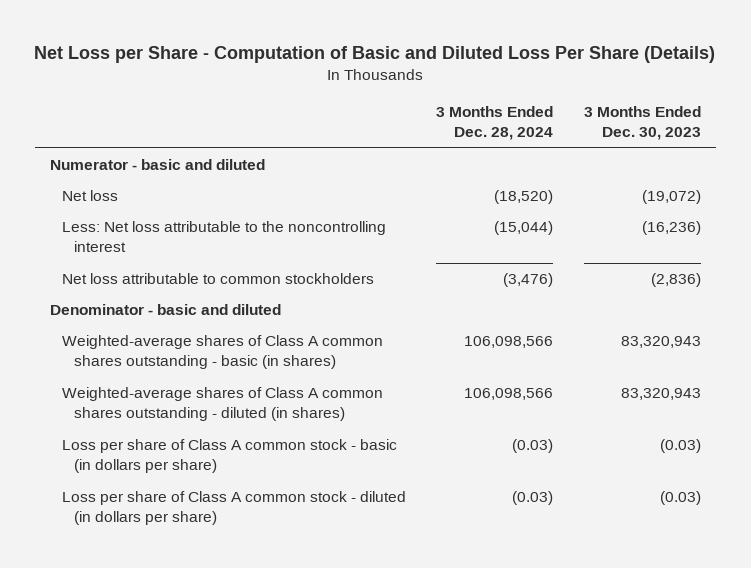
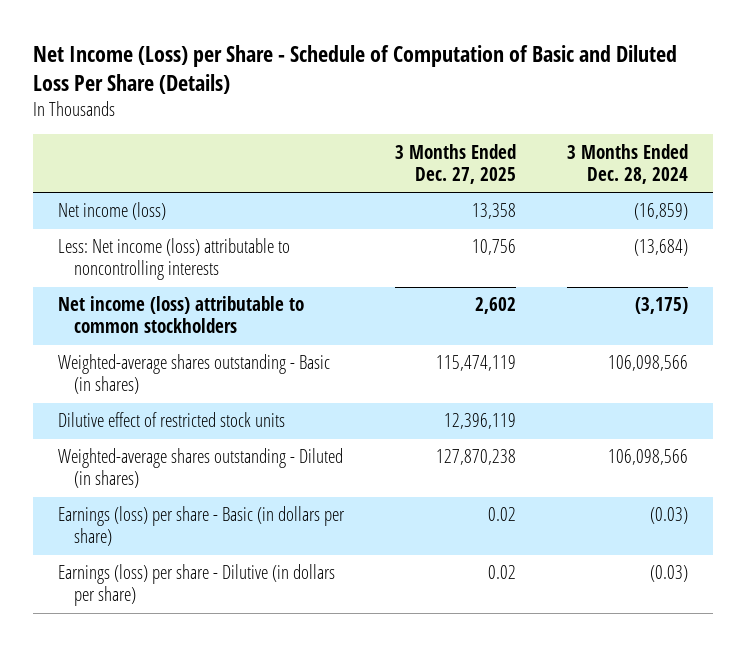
[34,45,716,63] Net Loss per Share - Computation of Basic and Diluted Loss Per Share (Details) -> [32,44,677,94] Net Income (Loss) per Share - Schedule of Computation of Basic and Diluted Loss Per Share (Details)
[583,106,701,141] 3 Months Ended Dec. 30, 2023 -> none
none -> [395,143,517,184] 3 Months Ended Dec. 27, 2025
[49,159,265,171] Numerator - basic and diluted -> none
[49,304,281,316] Denominator - basic and diluted -> none
[62,190,119,202] Net loss -> [58,202,167,221] Net income (loss)
[494,190,554,205] (18,520) -> [633,203,688,221] (16,859)
[62,221,387,253] Less: Net loss attributable to the noncontrolling interest -> [58,238,291,281] Less: Net income (loss) attributable to noncontrolling interests
[494,221,554,236] (15,044) -> [633,239,688,257] (13,684)
[62,273,375,285] Net loss attributable to common stockholders -> [58,296,305,334] Net income (loss) attributable to common stockholders
[503,273,554,288] (3,476) -> [634,297,688,315] (3,175)
[62,335,384,370] Weighted-average shares of Class A common shares outstanding - basic (in shares) -> [58,354,331,395] Weighted-average shares outstanding - Basic (in shares)
none -> [58,412,286,428] Dilutive effect of restricted stock units
[62,387,384,422] Weighted-average shares of Class A common shares outstanding - diluted (in shares) -> [58,448,344,489] Weighted-average shares outstanding - Diluted (in shares)
[62,439,398,474] Loss per share of Class A common stock - basic (in dollars per share) -> [58,506,346,547] Earnings (loss) per share - Basic (in dollars per share)
[62,491,407,526] Loss per share of Class A common stock - diluted (in dollars per share) -> [58,564,336,607] Earnings (loss) per share - Dilutive (in dollars per share)

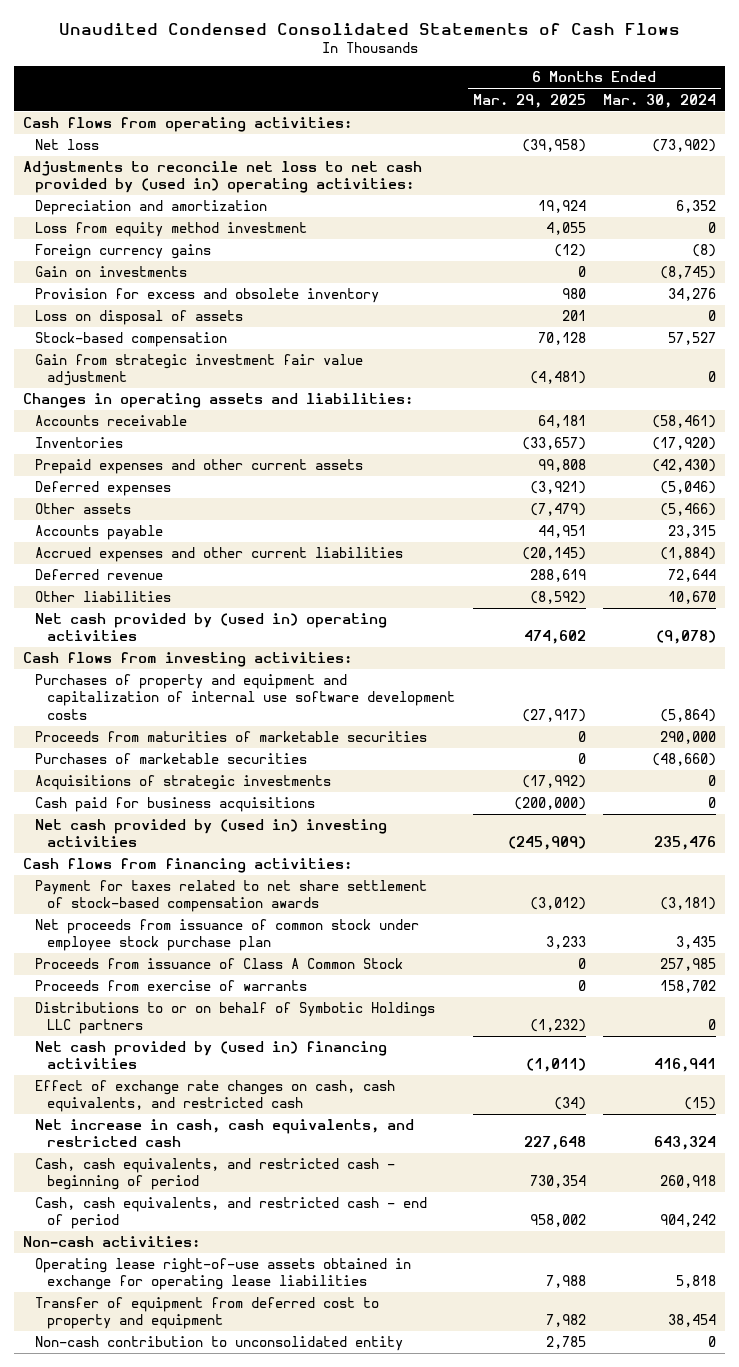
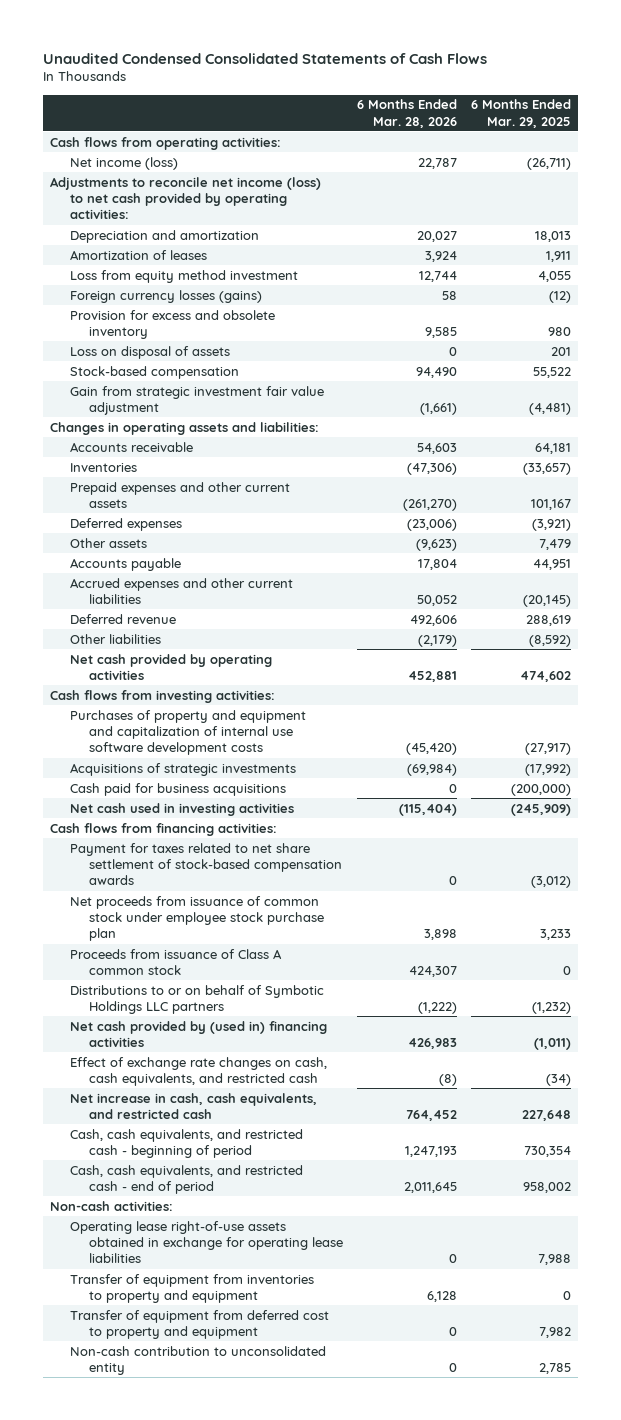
[603,93,717,108] Mar. 30, 2024 -> none
none -> [356,99,457,128] 6 Months Ended Mar. 28, 2026
[35,139,100,151] Net loss -> [69,156,178,170] Net income (loss)
[521,139,586,153] (39,958) -> [526,157,571,170] (26,711)
[23,161,423,194] Adjustments to reconcile net loss to net cash provided by (used in) operating activities: -> [50,176,322,220] Adjustments to reconcile net income (loss) to net cash provided by operating activities:
[537,200,586,214] 19,924 -> [534,230,571,242] 18,013
none -> [69,249,207,260] Amortization of leases
[35,266,188,278] Gain on investments -> none
[35,244,212,260] Foreign currency gains -> [69,289,262,303] Foreign currency losses (gains)
[537,332,586,346] 70,128 -> [532,366,571,378] 55,522
[537,459,586,473] 99,808 -> [530,498,571,510] 101,167
[529,503,586,517] (7,479) -> [538,538,571,550] 7,479
[35,613,388,642] Net cash provided by (used in) operating activities -> [69,653,272,680] Net cash provided by operating activities
[35,731,428,743] Proceeds from maturities of marketable securities -> none
[35,753,308,765] Purchases of marketable securities -> none
[35,819,388,848] Net cash provided by (used in) investing activities -> [69,802,294,816] Net cash used in investing activities
[35,980,308,992] Proceeds from exercise of warrants -> none
[35,958,404,970] Proceeds from issuance of Class A Common Stock -> [69,948,282,975] Proceeds from issuance of Class A common stock
none -> [69,1273,314,1303] Transfer of equipment from inventories to property and equipment

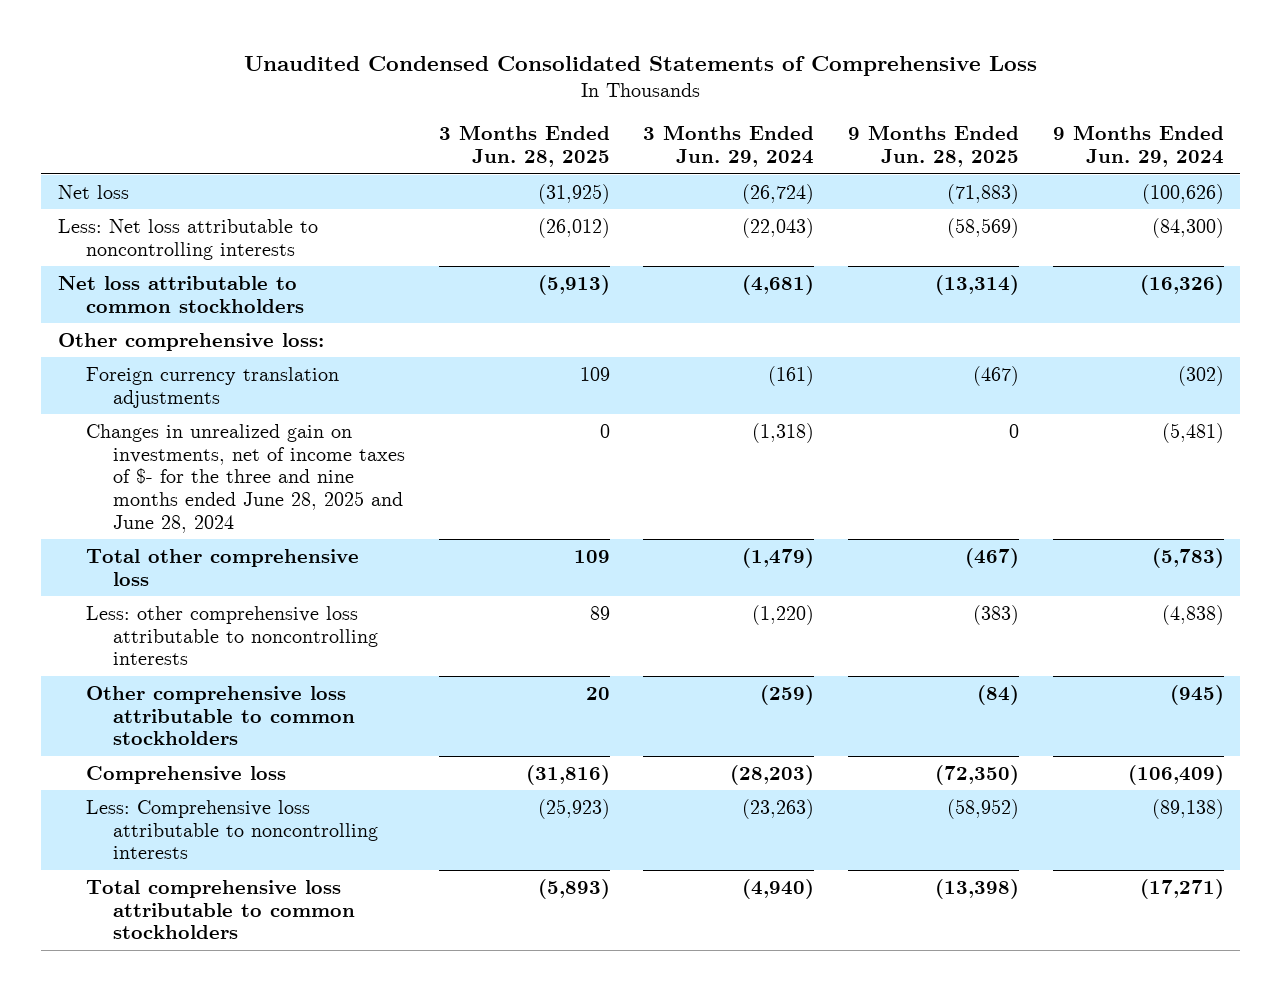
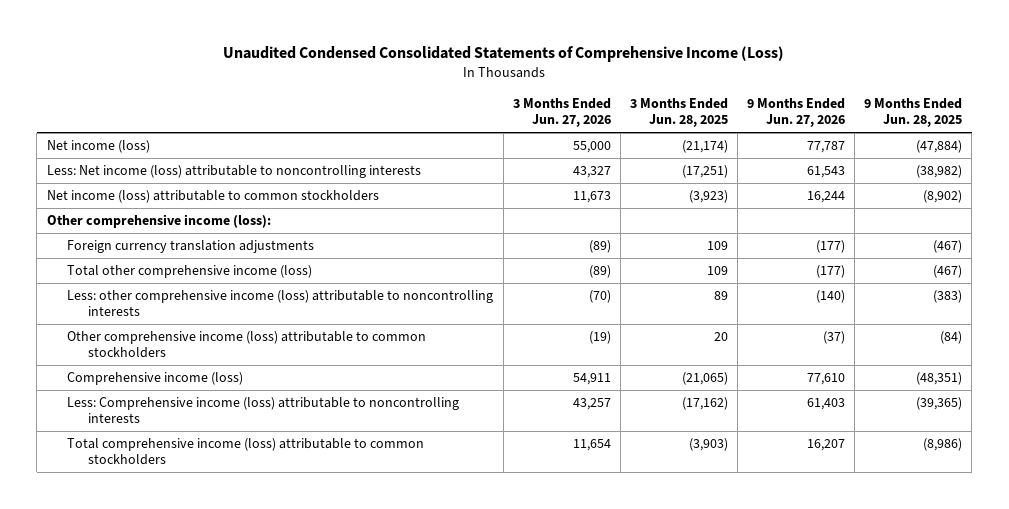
[243,56,1037,77] Unaudited Condensed Consolidated Statements of Comprehensive Loss -> [223,46,785,63] Unaudited Condensed Consolidated Statements of Comprehensive Income (Loss)
[643,125,815,168] 3 Months Ended Jun. 29, 2024 -> none
[1052,125,1224,168] 9 Months Ended Jun. 29, 2024 -> none
none -> [512,98,611,128] 3 Months Ended Jun. 27, 2026
none -> [747,98,846,128] 9 Months Ended Jun. 27, 2026
[58,184,130,199] Net loss -> [46,140,150,154] Net income (loss)
[537,183,610,204] (31,925) -> [681,140,728,154] (21,174)
[947,183,1020,204] (71,883) -> [916,140,963,154] (47,884)
[58,218,319,260] Less: Net loss attributable to noncontrolling interests -> [46,165,421,179] Less: Net income (loss) attributable to noncontrolling interests
[537,217,610,238] (26,012) -> [681,165,728,179] (17,251)
[947,217,1020,238] (58,569) -> [916,165,963,179] (38,982)
[58,275,304,313] Net loss attributable to common stockholders -> [46,190,379,204] Net income (loss) attributable to common stockholders
[537,274,610,295] (5,913) -> [688,190,728,204] (3,923)
[935,274,1020,295] (13,314) -> [923,190,963,204] (8,902)
[58,332,325,351] Other comprehensive loss: -> [46,214,271,229] Other comprehensive income (loss):
[85,423,406,533] Changes in unrealized gain on investments, net of income taxes of $- for the three and nine months ended June 28, 2025 and June 28, 2024 -> none
[85,548,359,586] Total other comprehensive loss -> [67,265,313,279] Total other comprehensive income (loss)
[85,605,379,666] Less: other comprehensive loss attributable to noncontrolling interests -> [67,290,494,317] Less: other comprehensive income (loss) attributable to noncontrolling interests
[85,685,356,746] Other comprehensive loss attributable to common stockholders -> [67,331,427,359] Other comprehensive income (loss) attributable to common stockholders
[85,765,286,784] Comprehensive loss -> [67,372,244,386] Comprehensive income (loss)
[525,764,610,785] (31,816) -> [681,372,728,386] (21,065)
[935,764,1020,785] (72,350) -> [916,372,963,386] (48,351)
[85,799,379,860] Less: Comprehensive loss attributable to noncontrolling interests -> [67,397,460,424] Less: Comprehensive income (loss) attributable to noncontrolling interests
[537,798,610,819] (25,923) -> [681,397,728,411] (17,162)
[947,798,1020,819] (58,952) -> [916,397,963,411] (39,365)
[85,879,356,940] Total comprehensive loss attributable to common stockholders -> [67,438,425,466] Total comprehensive income (loss) attributable to common stockholders
[537,878,610,899] (5,893) -> [688,438,728,452] (3,903)
[935,878,1020,899] (13,398) -> [923,438,963,452] (8,986)

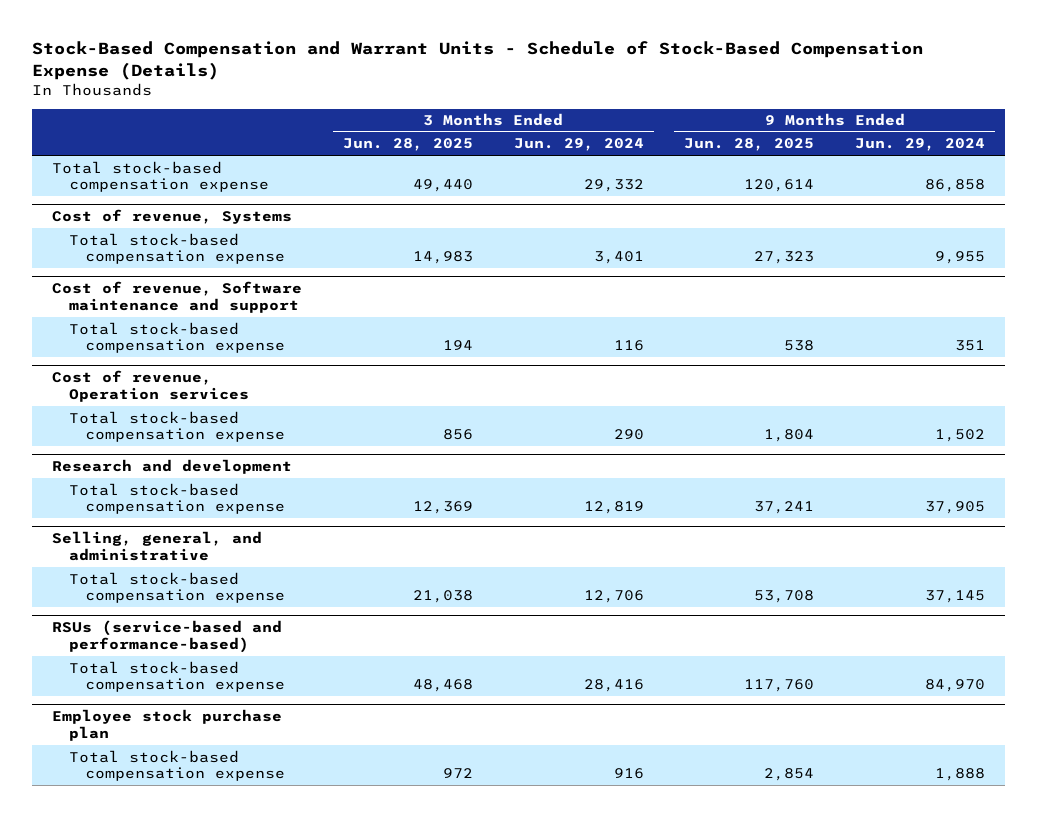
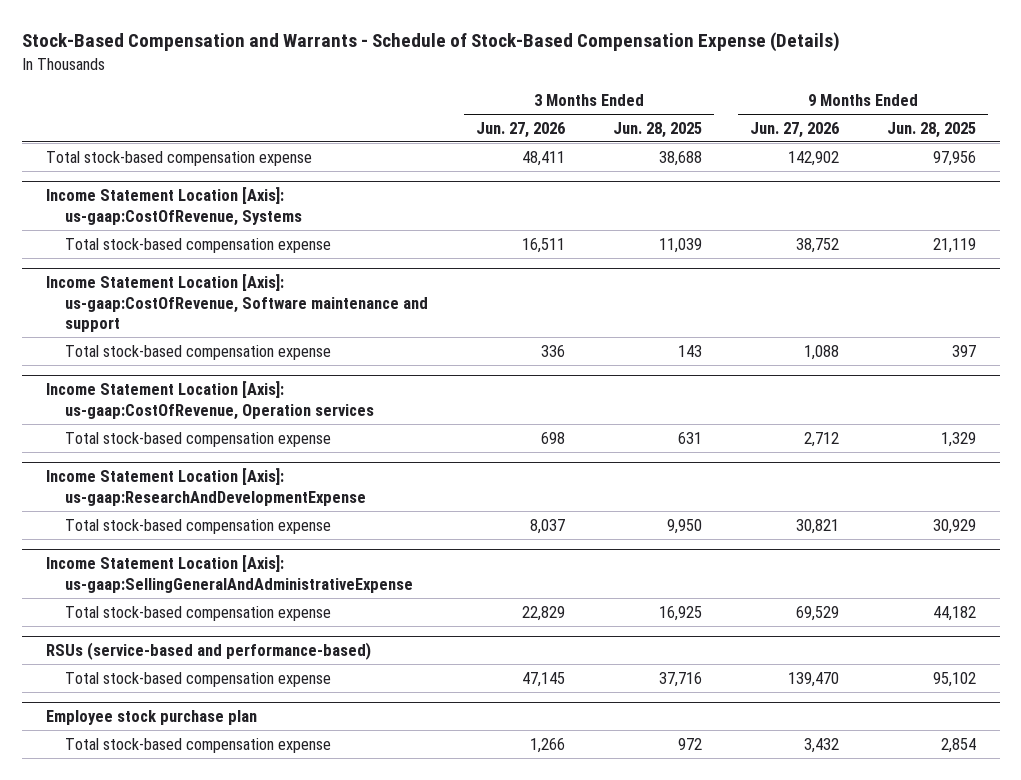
[32,40,924,80] Stock-Based Compensation and Warrant Units - Schedule of Stock-Based Compensation Expense (Details) -> [21,32,840,53] Stock-Based Compensation and Warrants - Schedule of Stock-Based Compensation Expense (Details)
[513,138,644,152] Jun. 29, 2024 -> none
[855,138,986,152] Jun. 29, 2024 -> none
none -> [476,121,566,138] Jun. 27, 2026
none -> [750,121,840,138] Jun. 27, 2026
[52,208,293,224] Cost of revenue, Systems -> none
[52,280,303,313] Cost of revenue, Software maintenance and support -> none
[52,369,249,402] Cost of revenue, Operation services -> none
[52,458,293,474] Research and development -> none
[52,530,263,561] Selling, general, and administrative -> none
[413,179,474,193] 49,440 -> [659,150,703,166] 38,688
[744,179,815,193] 120,614 -> [932,150,976,166] 97,956
none -> [45,187,303,226] Income Statement Location [Axis]: us-gaap:CostOfRevenue, Systems
[413,251,474,265] 14,983 -> [659,237,703,253] 11,039
[754,251,815,265] 27,323 -> [932,237,976,253] 21,119
none -> [45,274,429,333] Income Statement Location [Axis]: us-gaap:CostOfRevenue, Software maintenance and support
[443,340,474,351] 194 -> [678,344,703,357] 143
[784,340,815,352] 538 -> [951,344,976,357] 397
none -> [45,381,375,420] Income Statement Location [Axis]: us-gaap:CostOfRevenue, Operation services
[443,429,474,441] 856 -> [678,431,703,444] 631
[764,429,815,443] 1,804 -> [940,431,976,447] 1,329
none -> [45,468,367,506] Income Statement Location [Axis]: us-gaap:ResearchAndDevelopmentExpense
[413,501,474,515] 12,369 -> [667,518,703,534] 9,950
[754,501,815,515] 37,241 -> [932,518,976,534] 30,929
none -> [45,555,414,593] Income Statement Location [Axis]: us-gaap:SellingGeneralAndAdministrativeExpense
[413,590,474,604] 21,038 -> [659,605,703,621] 16,925
[754,590,815,604] 53,708 -> [932,605,976,621] 44,182
[413,679,474,693] 48,468 -> [659,671,703,687] 37,716
[744,679,815,693] 117,760 -> [932,671,976,687] 95,102

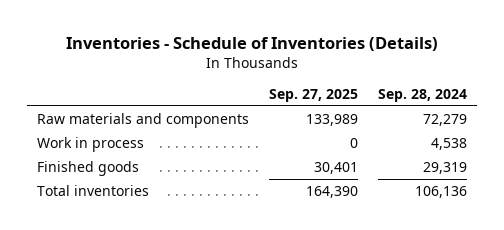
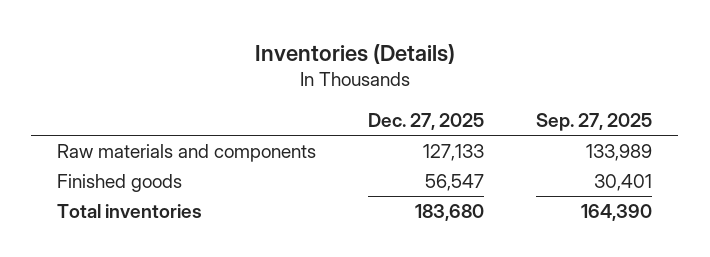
[65,36,438,51] Inventories - Schedule of Inventories (Details) -> [254,43,455,64] Inventories (Details)
[377,89,467,103] Sep. 28, 2024 -> none
none -> [368,113,485,131] Dec. 27, 2025
[36,137,144,153] Work in process -> none

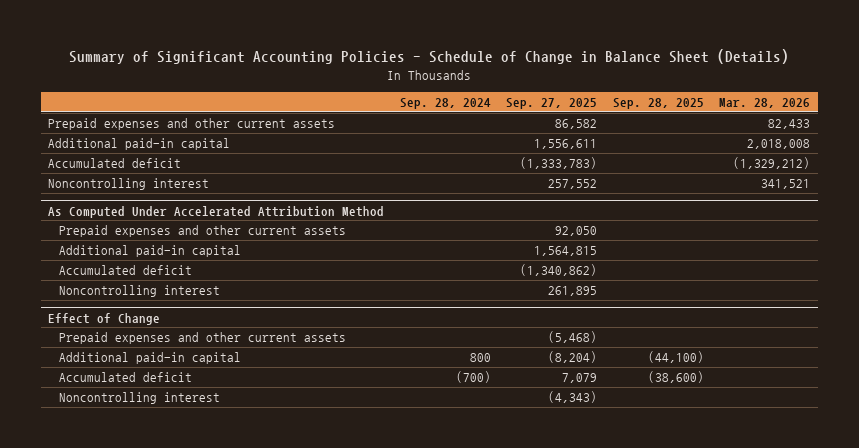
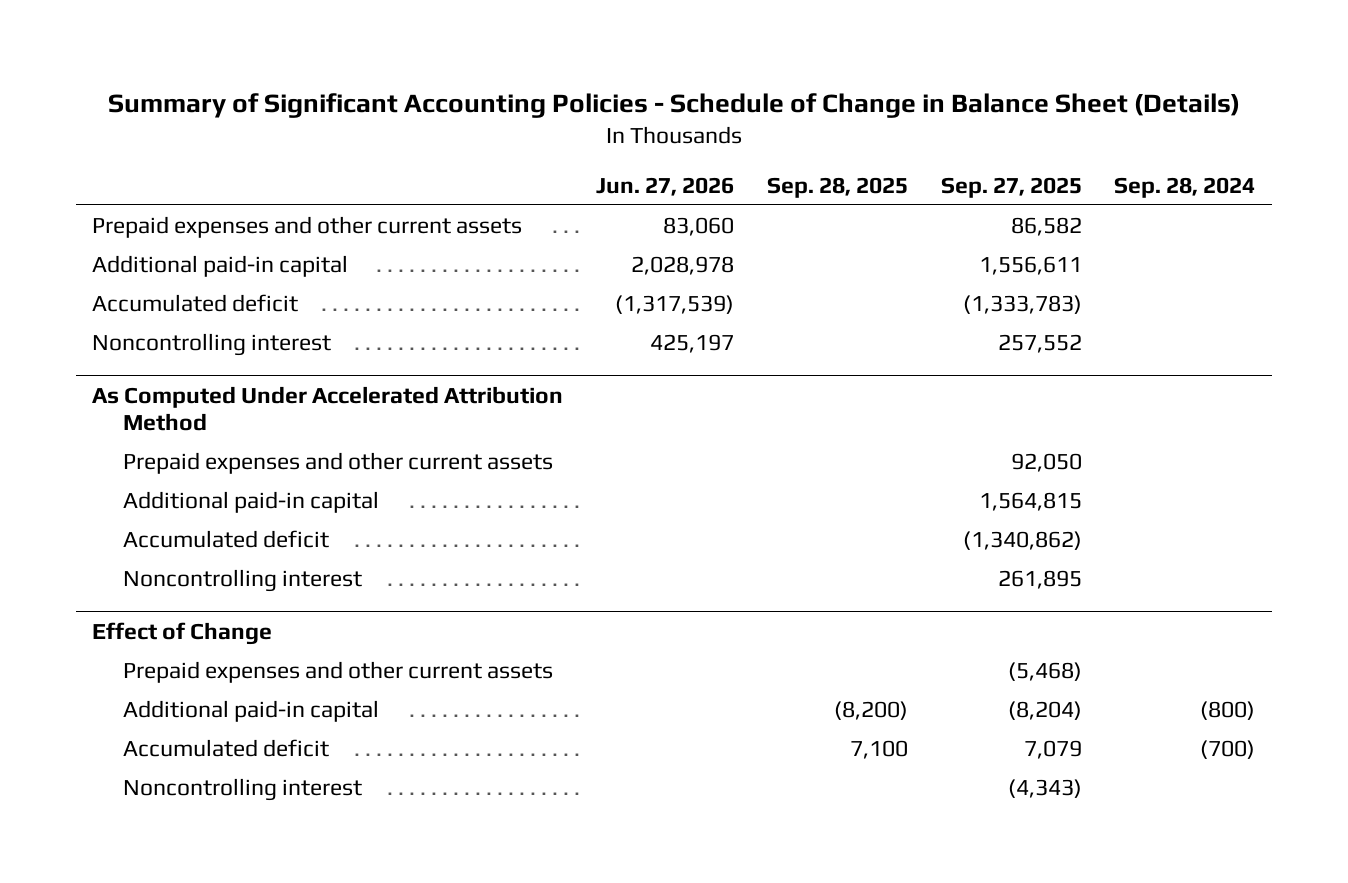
[719,98,811,109] Mar. 28, 2026 -> none
none -> [596,176,735,196] Jun. 27, 2026
[469,353,491,363] 800 -> [1200,701,1256,721] (800)
[647,351,704,364] (44,100) -> [833,701,908,721] (8,200)
[647,371,704,384] (38,600) -> [849,740,908,760] 7,100

